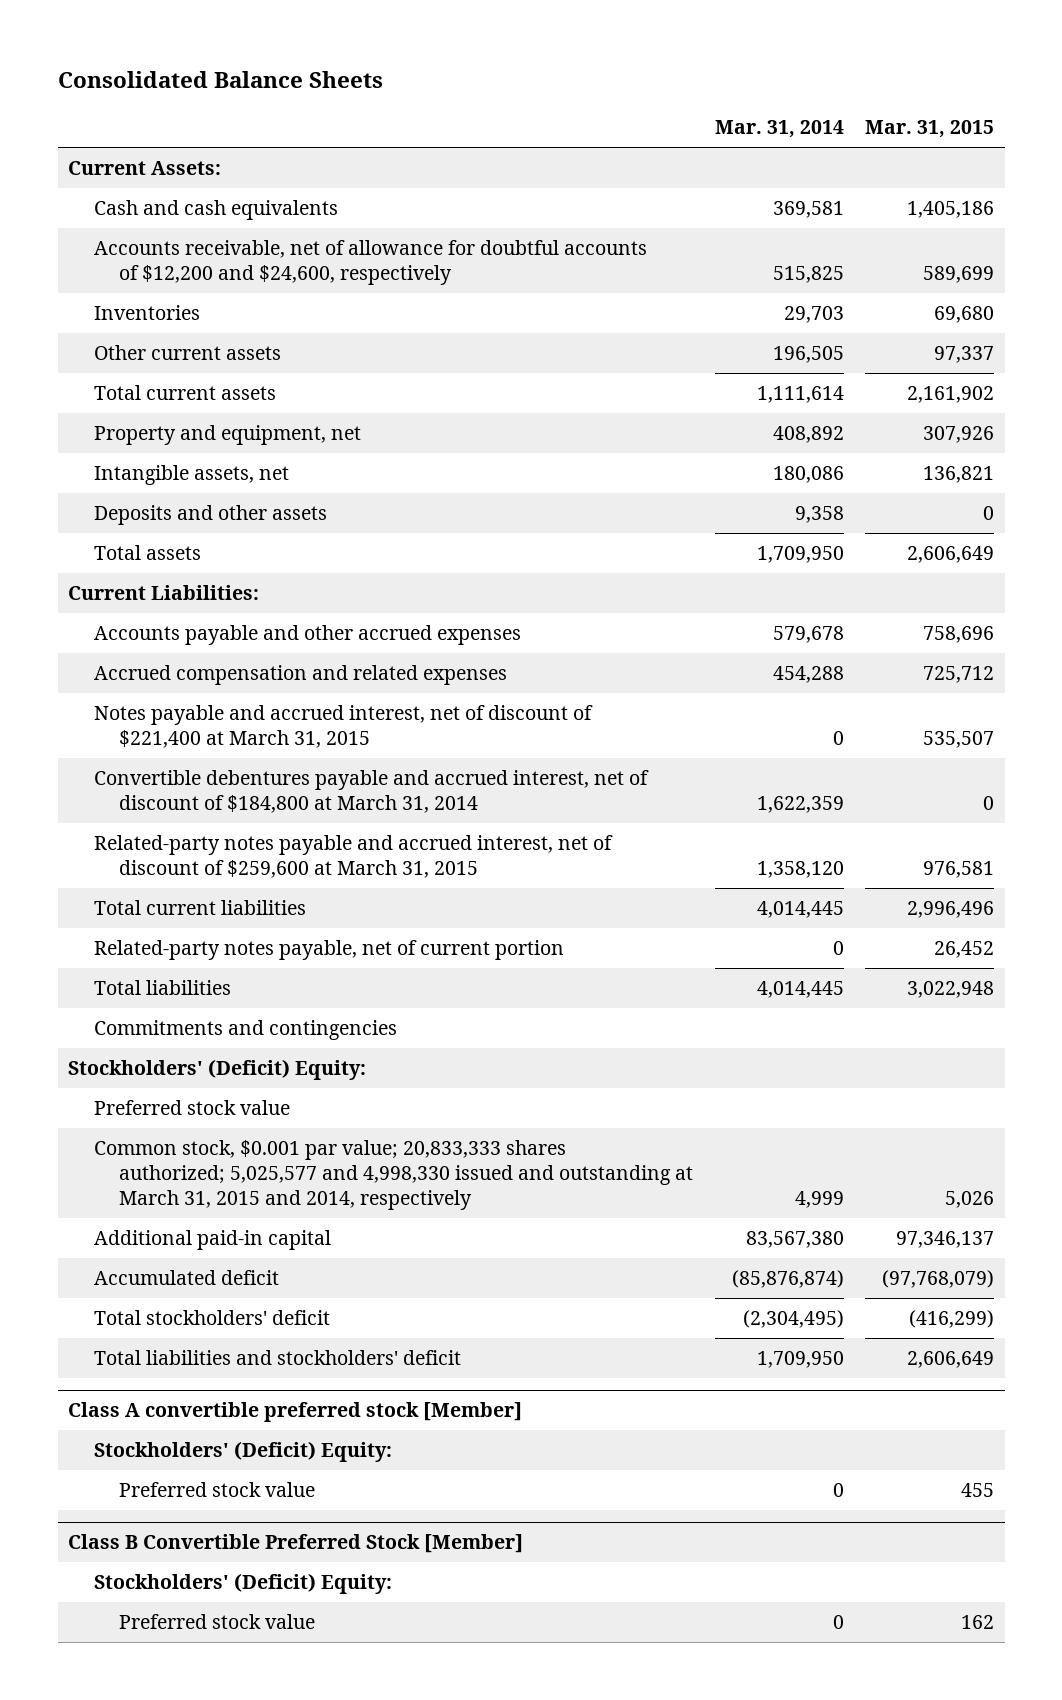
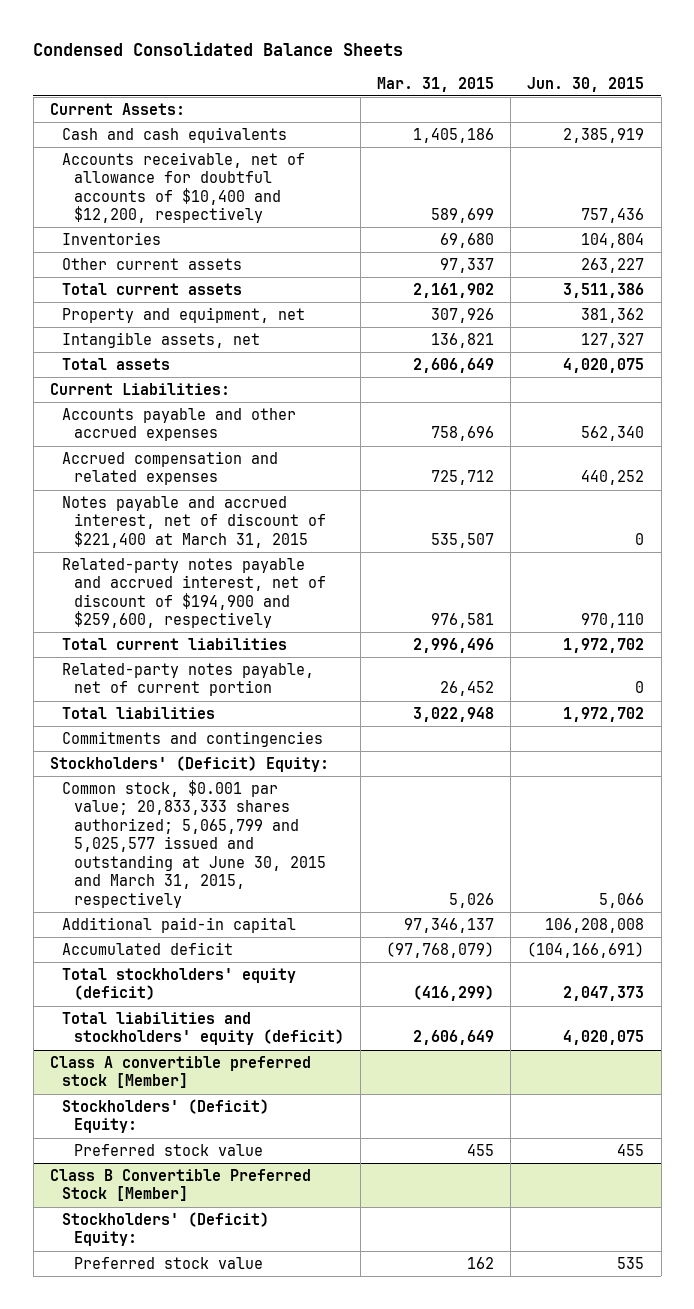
[57,70,383,88] Consolidated Balance Sheets -> [33,42,404,57] Condensed Consolidated Balance Sheets
[714,120,844,139] Mar. 31, 2014 -> none
none -> [527,76,645,92] Jun. 30, 2015
[93,239,647,285] Accounts receivable, net of allowance for doubtful accounts of $12,200 and $24,600, respectively -> [61,151,305,224] Accounts receivable, net of allowance for doubtful accounts of $10,400 and $12,200, respectively
[93,504,327,525] Deposits and other assets -> none
[93,769,649,813] Convertible debentures payable and accrued interest, net of discount of $184,800 at March 31, 2014 -> none
[93,834,613,878] Related-party notes payable and accrued interest, net of discount of $259,600 at March 31, 2015 -> [61,557,326,629] Related-party notes payable and accrued interest, net of discount of $194,900 and $259,600, respectively
[93,1099,290,1115] Preferred stock value -> none
[93,1139,694,1210] Common stock, $0.001 par value; 20,833,333 shares authorized; 5,025,577 and 4,998,330 issued and outstanding at March 31, 2015 and 2014, respectively -> [61,779,326,908] Common stock, $0.001 par value; 20,833,333 shares authorized; 5,065,799 and 5,025,577 issued and outstanding at June 30, 2015 and March 31, 2015, respectively
[93,1309,330,1325] Total stockholders' deficit -> [61,967,296,1001] Total stockholders' equity (deficit)
[93,1349,461,1365] Total liabilities and stockholders' deficit -> [61,1011,344,1046] Total liabilities and stockholders' equity (deficit)

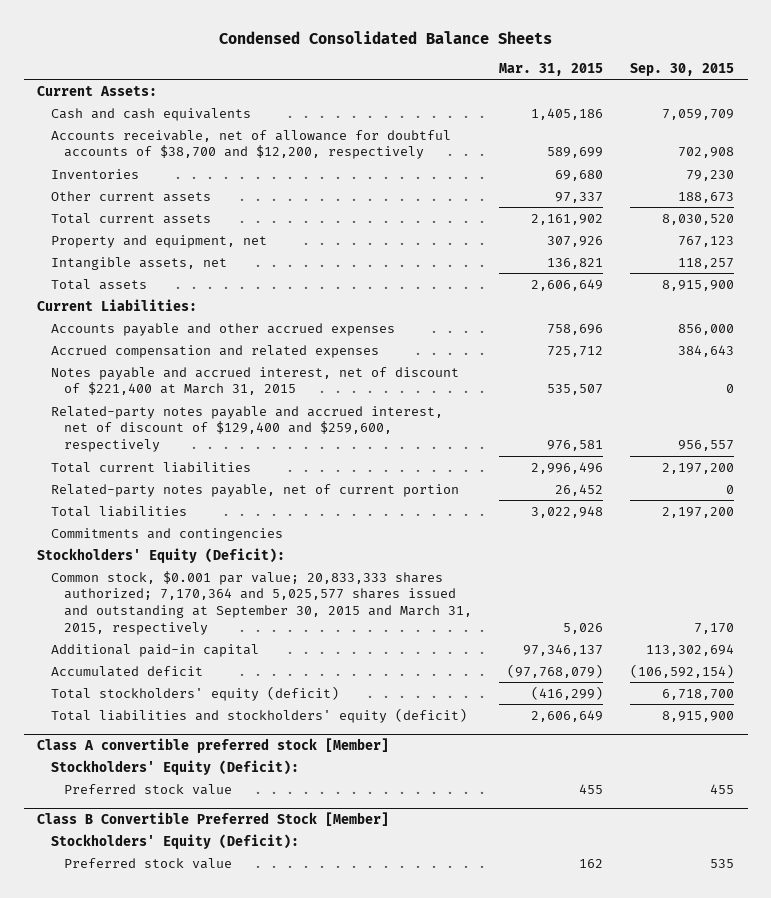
[527,76,645,92] Jun. 30, 2015 -> none
none -> [630,62,735,76] Sep. 30, 2015
[61,151,305,224] Accounts receivable, net of allowance for doubtful accounts of $10,400 and $12,200, respectively -> [50,129,451,160] Accounts receivable, net of allowance for doubtful accounts of $38,700 and $12,200, respectively
[61,557,326,629] Related-party notes payable and accrued interest, net of discount of $194,900 and $259,600, respectively -> [50,405,443,453] Related-party notes payable and accrued interest, net of discount of $129,400 and $259,600, respectively
[49,755,329,772] Stockholders' (Deficit) Equity: -> [37,547,286,563] Stockholders' Equity (Deficit):
[61,779,326,908] Common stock, $0.001 par value; 20,833,333 shares authorized; 5,065,799 and 5,025,577 issued and outstanding at June 30, 2015 and March 31, 2015, respectively -> [50,570,473,635] Common stock, $0.001 par value; 20,833,333 shares authorized; 7,170,364 and 5,025,577 shares issued and outstanding at September 30, 2015 and March 31, 2015, respectively
[61,1098,269,1134] Stockholders' (Deficit) Equity: -> [50,759,299,775] Stockholders' Equity (Deficit):
[61,1211,269,1247] Stockholders' (Deficit) Equity: -> [50,833,299,849] Stockholders' Equity (Deficit):

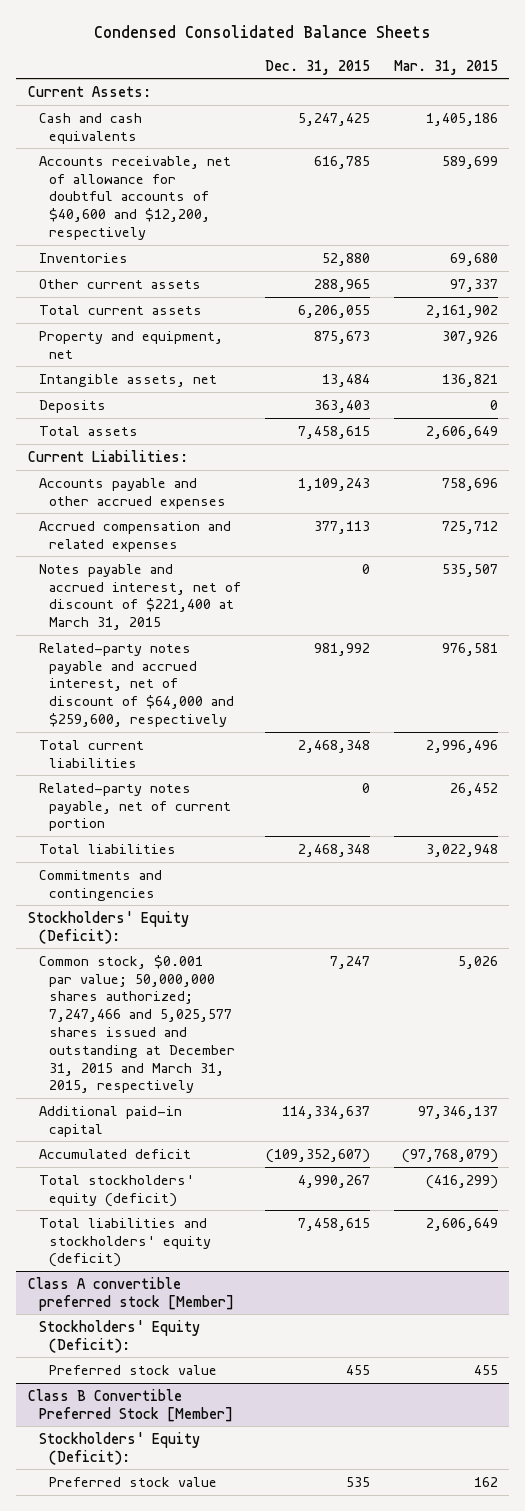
[630,62,735,76] Sep. 30, 2015 -> none
none -> [265,59,371,75] Dec. 31, 2015
[50,129,451,160] Accounts receivable, net of allowance for doubtful accounts of $38,700 and $12,200, respectively -> [38,155,231,241] Accounts receivable, net of allowance for doubtful accounts of $40,600 and $12,200, respectively
none -> [38,399,106,413] Deposits
[50,405,443,453] Related-party notes payable and accrued interest, net of discount of $129,400 and $259,600, respectively -> [38,642,235,728] Related-party notes payable and accrued interest, net of discount of $64,000 and $259,600, respectively
[50,570,473,635] Common stock, $0.001 par value; 20,833,333 shares authorized; 7,170,364 and 5,025,577 shares issued and outstanding at September 30, 2015 and March 31, 2015, respectively -> [38,954,236,1094] Common stock, $0.001 par value; 50,000,000 shares authorized; 7,247,466 and 5,025,577 shares issued and outstanding at December 31, 2015 and March 31, 2015, respectively

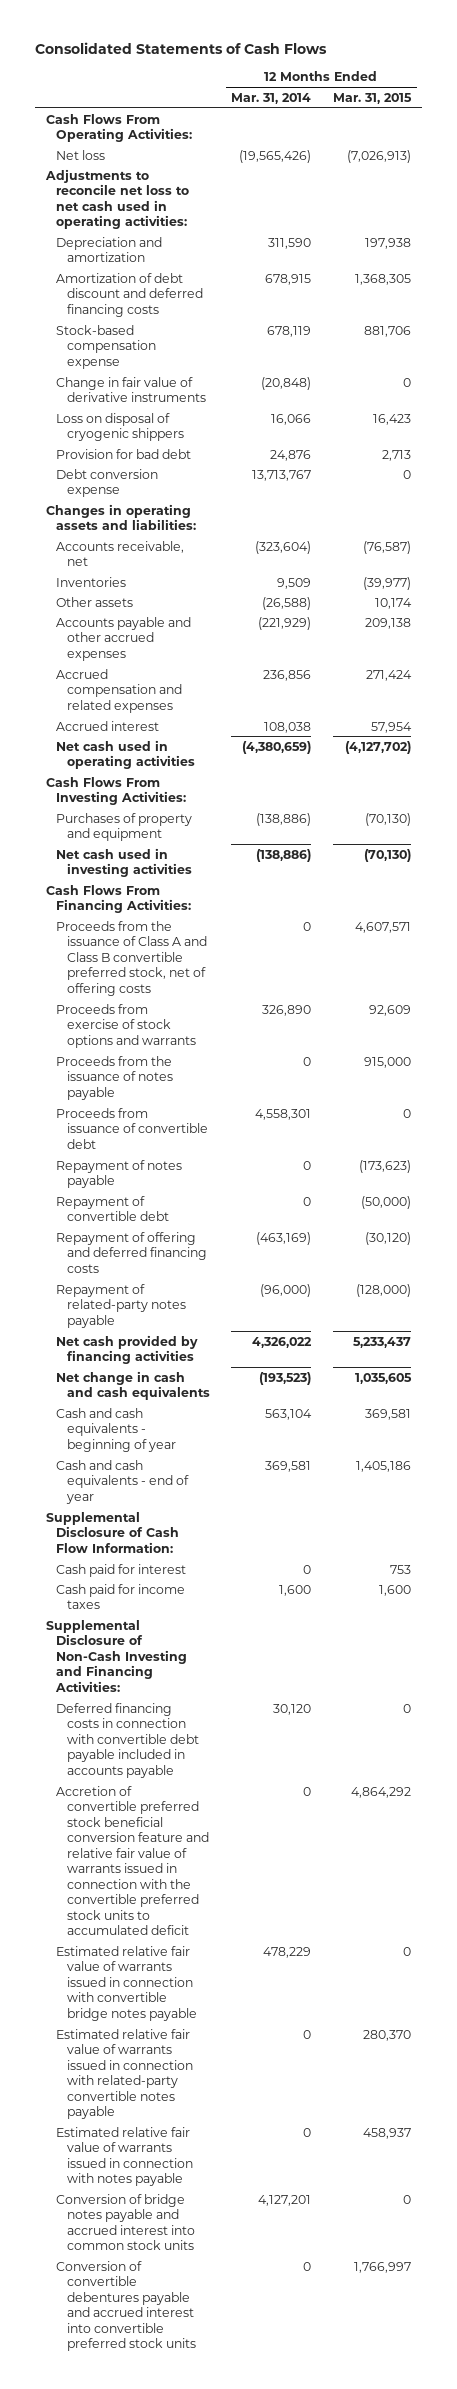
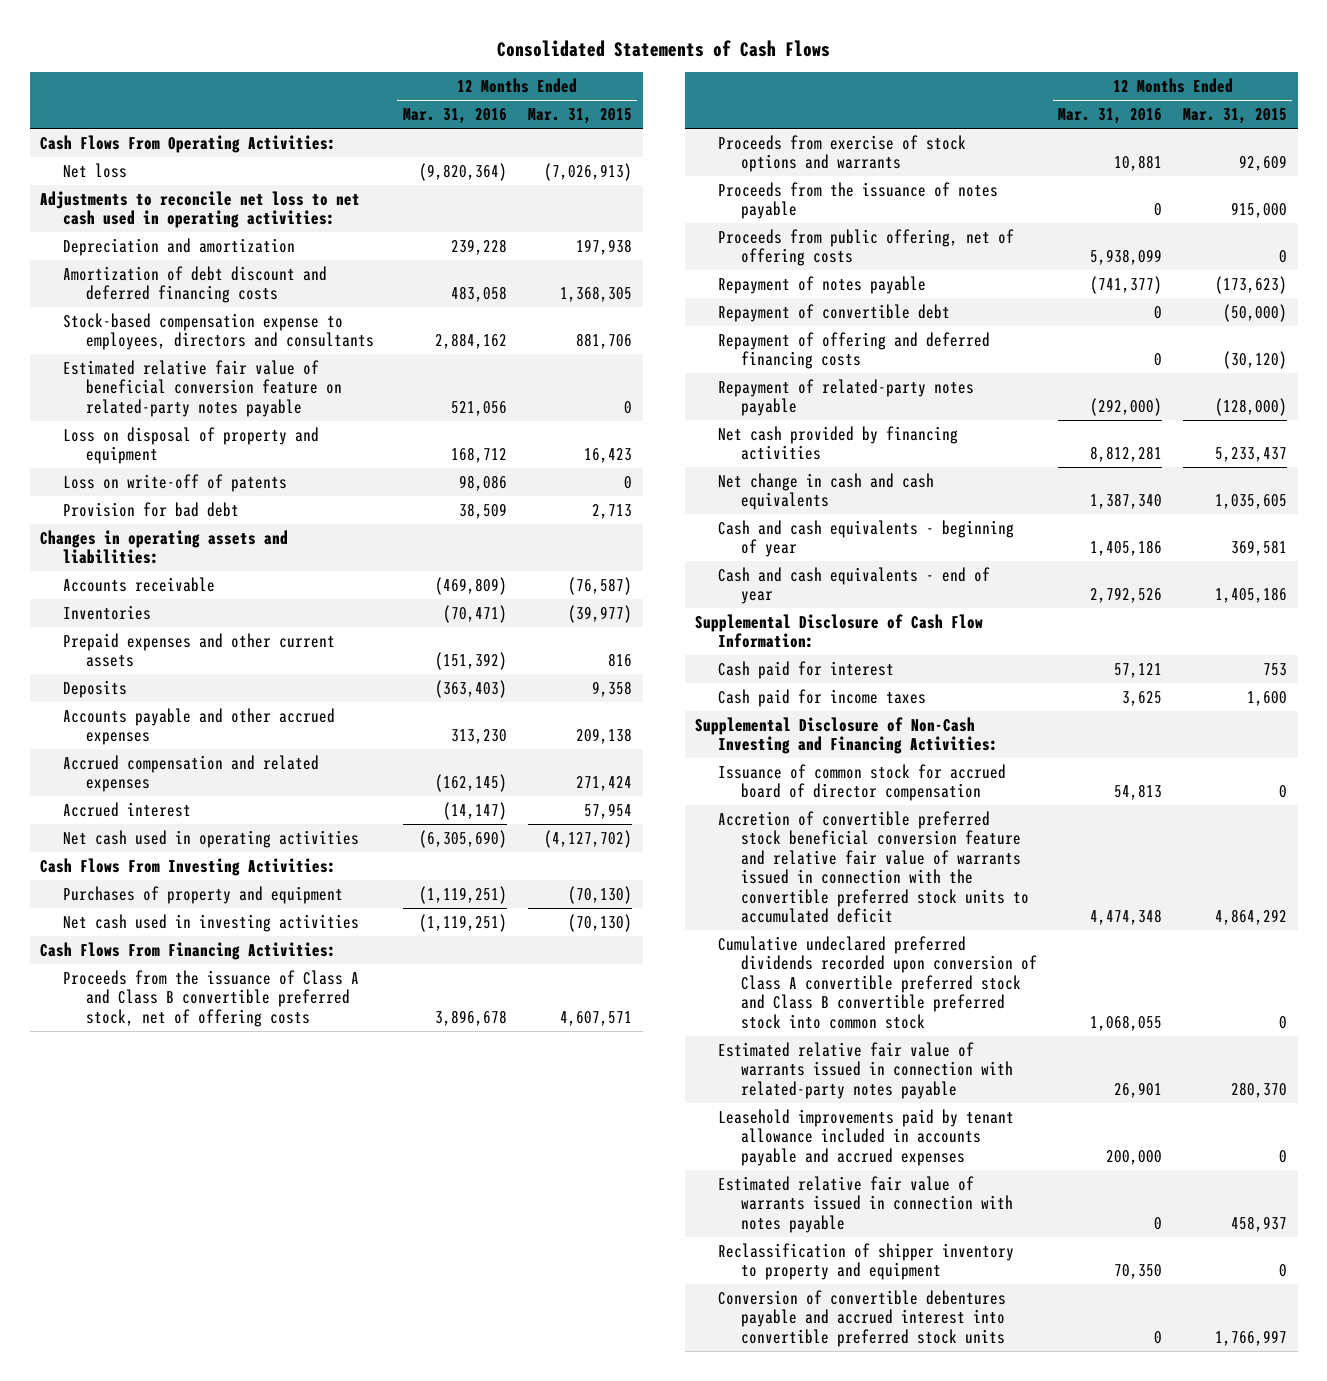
[231,92,312,104] Mar. 31, 2014 -> none
none -> [402,107,507,124] Mar. 31, 2016
[56,376,206,403] Change in fair value of derivative instruments -> none
[56,324,156,369] Stock-based compensation expense -> [62,312,374,351] Stock-based compensation expense to employees, directors and consultants
none -> [62,359,342,417] Estimated relative fair value of beneficial conversion feature on related-party notes payable
[56,412,184,442] Loss on disposal of cryogenic shippers -> [62,426,319,465] Loss on disposal of property and equipment
none -> [62,473,287,492] Loss on write-off of patents
[56,468,159,498] Debt conversion expense -> none
[56,540,185,567] Accounts receivable, net -> [62,576,215,592] Accounts receivable
[56,596,134,607] Other assets -> none
none -> [62,632,335,668] Prepaid expenses and other current assets
none -> [62,679,127,698] Deposits
[56,1107,208,1149] Proceeds from issuance of convertible debt -> none
none -> [717,228,1014,267] Proceeds from public offering, net of offering costs
[56,1702,199,1778] Deferred financing costs in connection with convertible debt payable included in accounts payable -> none
none -> [717,763,1006,802] Issuance of common stock for accrued board of director compensation
[56,1945,197,2021] Estimated relative fair value of warrants issued in connection with convertible bridge notes payable -> none
none -> [717,935,1037,1029] Cumulative undeclared preferred dividends recorded upon conversion of Class A convertible preferred stock and Class B convertible preferred stock into common stock
[56,2028,193,2120] Estimated relative fair value of warrants issued in connection with related-party convertible notes payable -> [717,1041,1013,1099] Estimated relative fair value of warrants issued in connection with related-party notes payable
none -> [717,1108,1014,1166] Leasehold improvements paid by tenant allowance included in accounts payable and accrued expenses
[56,2193,195,2251] Conversion of bridge notes payable and accrued interest into common stock units -> none
none -> [717,1242,1014,1281] Reclassification of shipper inventory to property and equipment

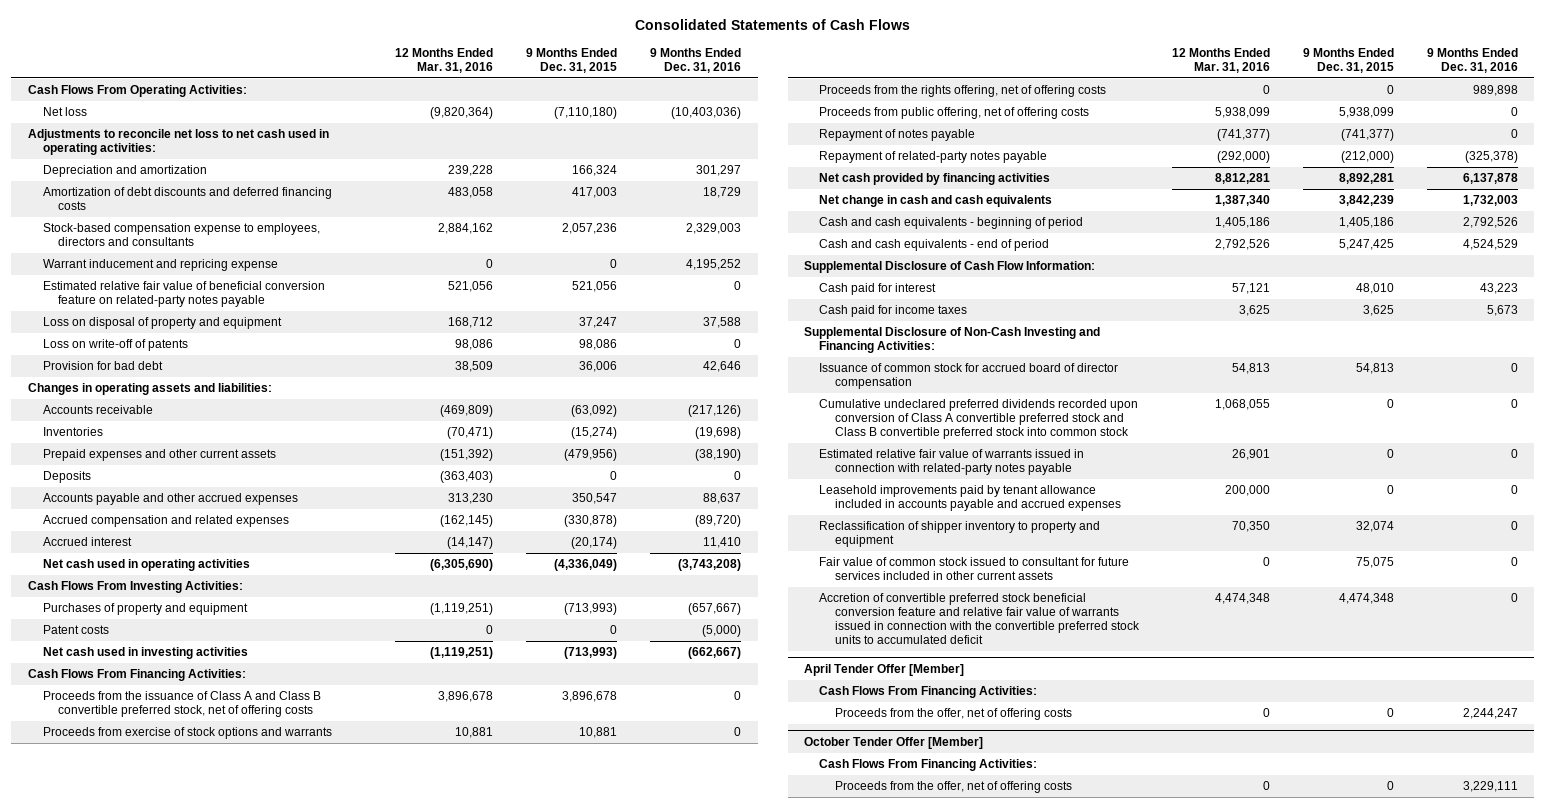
[528,107,633,124] Mar. 31, 2015 -> none
none -> [526,47,618,73] 9 Months Ended Dec. 31, 2015
none -> [650,47,742,73] 9 Months Ended Dec. 31, 2016
[62,265,327,304] Amortization of debt discount and deferred financing costs -> [42,187,332,211] Amortization of debt discounts and deferred financing costs
none -> [42,259,278,272] Warrant inducement and repricing expense
none -> [42,625,109,635] Patent costs
[717,181,998,220] Proceeds from the issuance of notes payable -> none
none -> [819,85,1107,98] Proceeds from the rights offering, net of offering costs
[717,303,950,322] Repayment of convertible debt -> none
[717,331,990,370] Repayment of offering and deferred financing costs -> none
[717,519,1014,558] Cash and cash equivalents - beginning of year -> [819,217,1084,230] Cash and cash equivalents - beginning of period
[717,566,990,605] Cash and cash equivalents - end of year -> [819,239,1050,252] Cash and cash equivalents - end of period
[717,1175,1013,1233] Estimated relative fair value of warrants issued in connection with notes payable -> none
[717,1289,1006,1347] Conversion of convertible debentures payable and accrued interest into convertible preferred stock units -> none
none -> [819,557,1130,581] Fair value of common stock issued to consultant for future services included in other current assets
[717,810,1029,924] Accretion of convertible preferred stock beneficial conversion feature and relative fair value of warrants issued in connection with the convertible preferred stock units to accumulated deficit -> [819,593,1140,645] Accretion of convertible preferred stock beneficial conversion feature and relative fair value of warrants issued in connection with the convertible preferred stock units to accumulated deficit
none -> [804,664,965,677] April Tender Offer [Member]
none -> [819,686,1038,699] Cash Flows From Financing Activities:
none -> [834,708,1072,721] Proceeds from the offer, net of offering costs
none -> [804,737,984,750] October Tender Offer [Member]
none -> [819,759,1038,772] Cash Flows From Financing Activities:
none -> [834,781,1072,794] Proceeds from the offer, net of offering costs

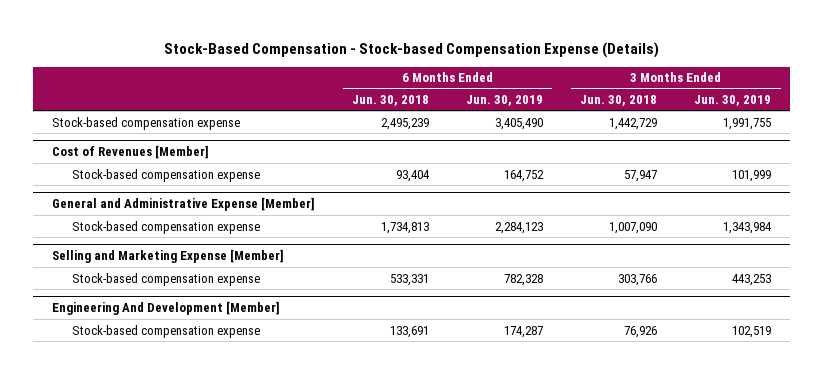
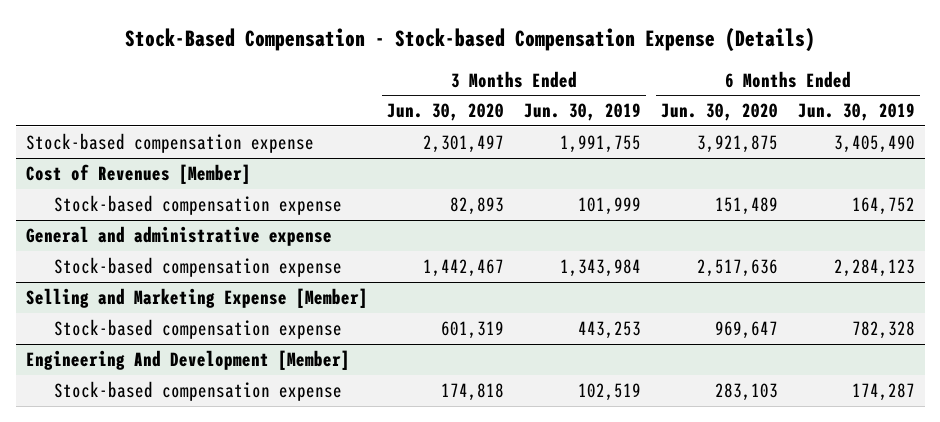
[352,95,430,107] Jun. 30, 2018 -> none
[580,95,658,107] Jun. 30, 2018 -> none
none -> [387,103,505,122] Jun. 30, 2020
none -> [660,103,778,122] Jun. 30, 2020
[51,197,315,212] General and Administrative Expense [Member] -> [25,226,332,247] General and administrative expense

